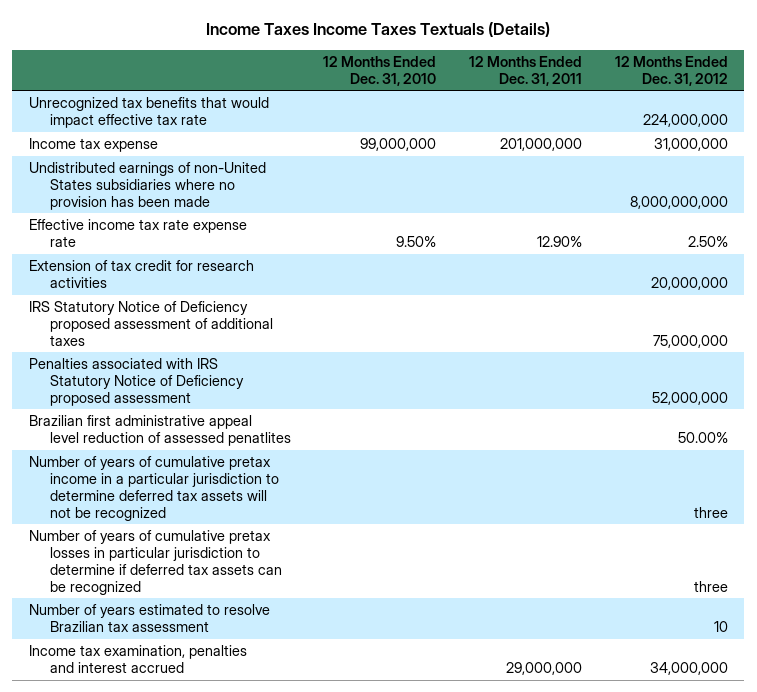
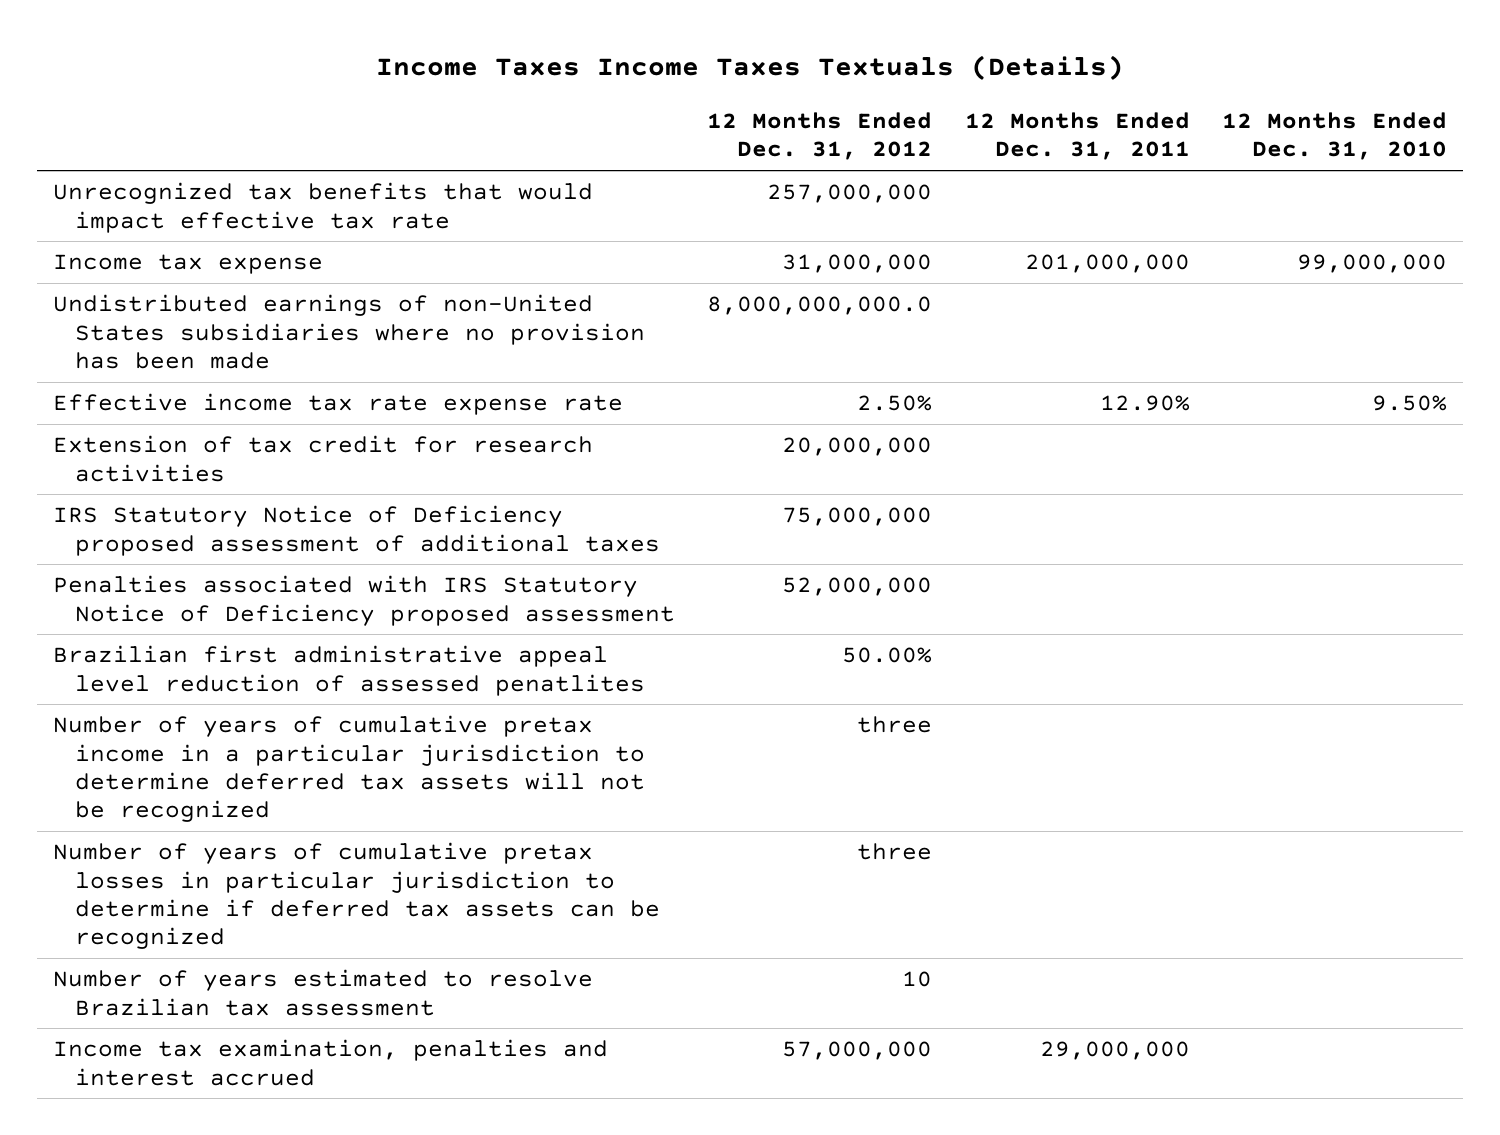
[642,113,728,127] 224,000,000 -> [767,184,933,204] 257,000,000
[629,195,728,209] 8,000,000,000 -> [707,296,933,316] 8,000,000,000.0
[649,661,728,675] 34,000,000 -> [782,1041,933,1061] 57,000,000

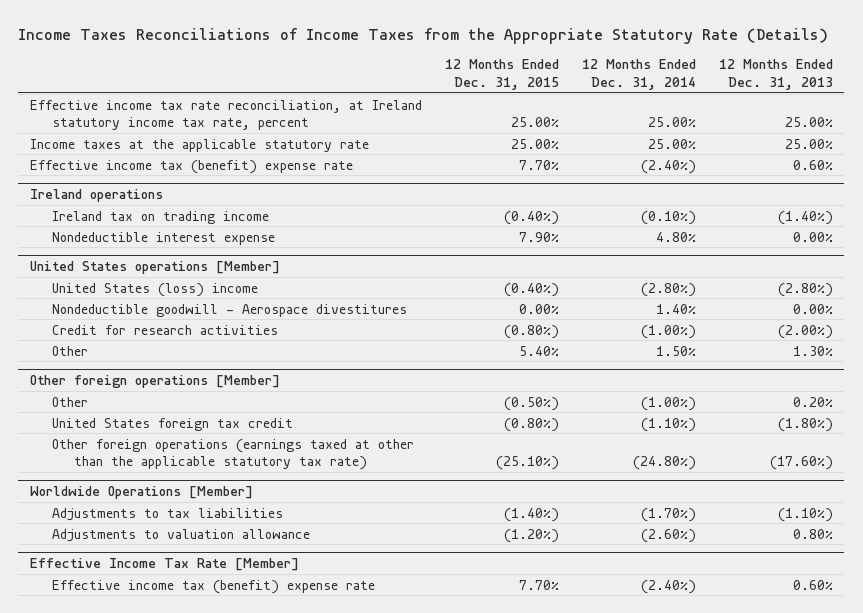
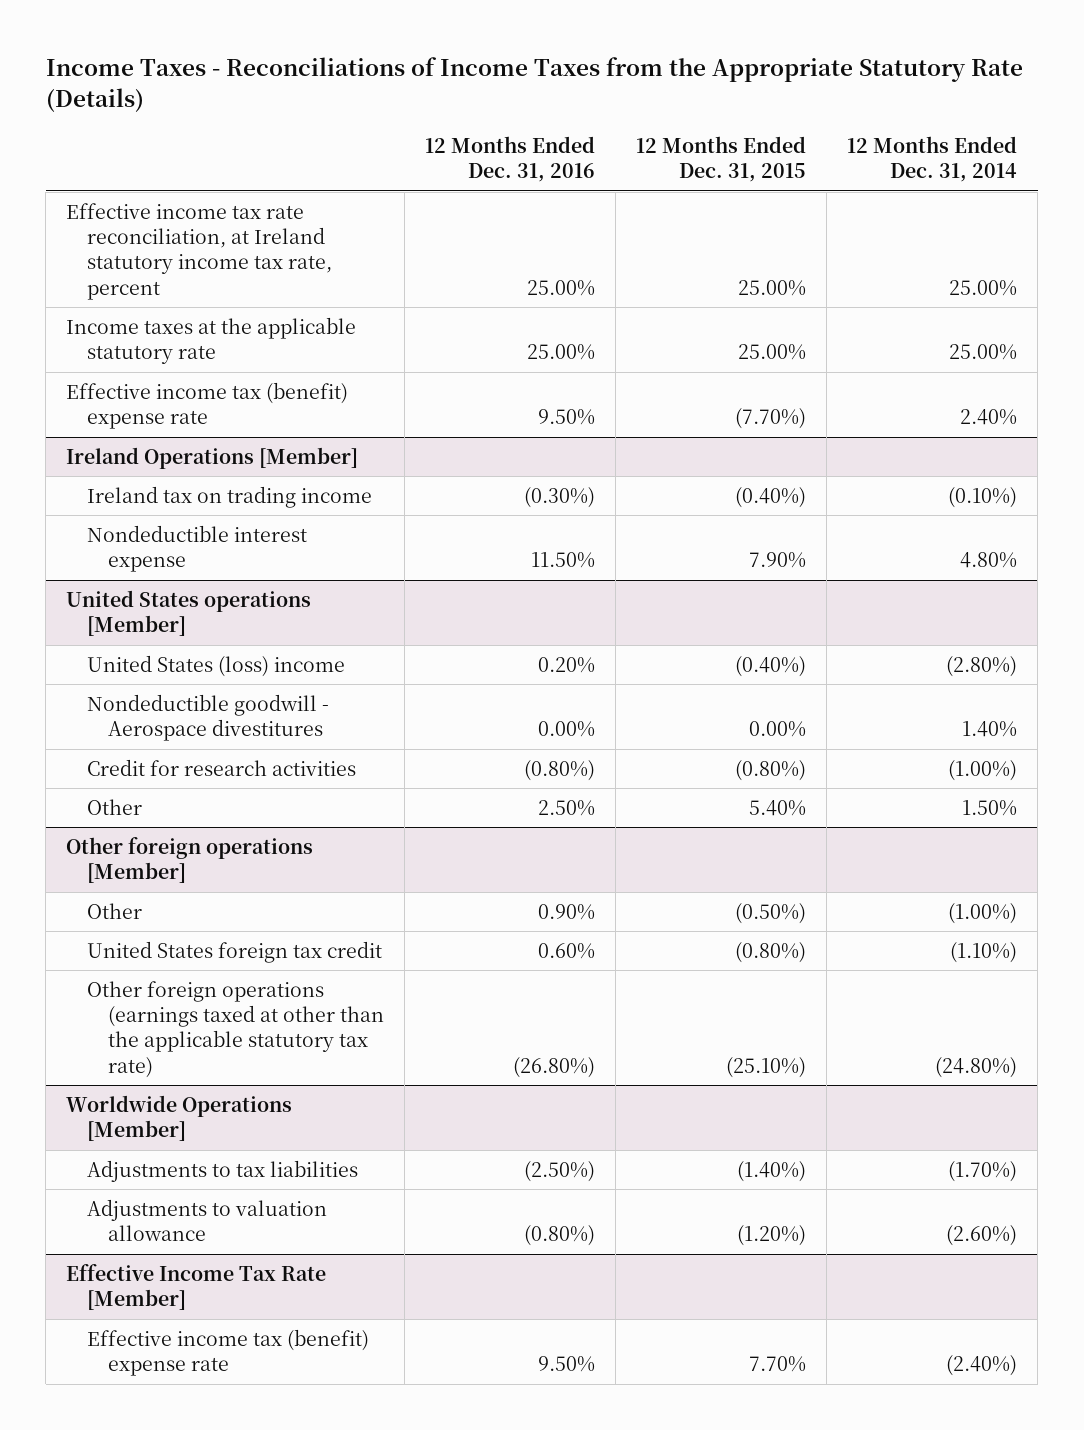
[18,27,829,44] Income Taxes Reconciliations of Income Taxes from the Appropriate Statutory Rate (Details) -> [45,57,1023,112] Income Taxes - Reconciliations of Income Taxes from the Appropriate Statutory Rate (Details)
[718,59,833,90] 12 Months Ended Dec. 31, 2013 -> none
none -> [425,136,596,183] 12 Months Ended Dec. 31, 2016
[518,159,559,170] 7.70% -> [735,408,807,430] (7.70%)
[640,159,696,174] (2.40%) -> [960,409,1018,426] 2.40%
[29,189,163,203] Ireland operations -> [66,446,359,469] Ireland Operations [Member]

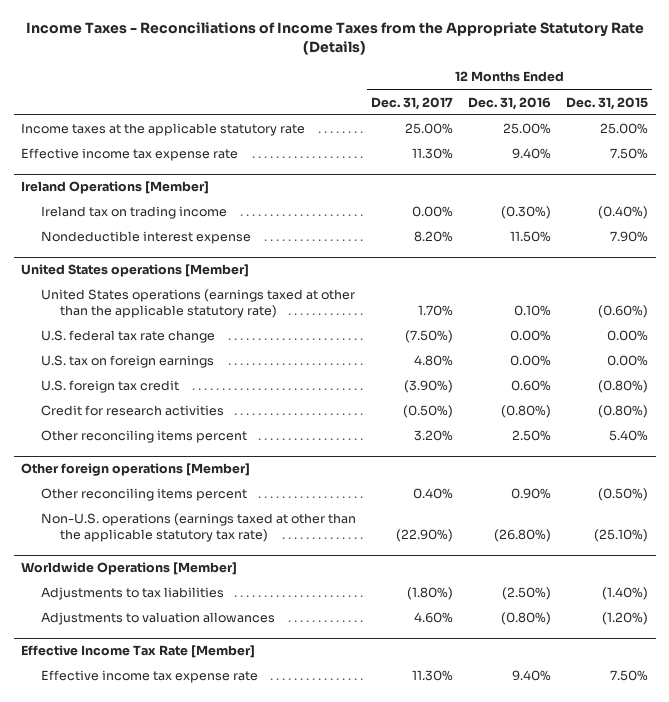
[847,136,1018,183] 12 Months Ended Dec. 31, 2014 -> none
none -> [370,96,453,110] Dec. 31, 2017
[66,202,333,300] Effective income tax rate reconciliation, at Ireland statutory income tax rate, percent -> none
[66,381,349,430] Effective income tax (benefit) expense rate -> [21,148,239,162] Effective income tax expense rate
[538,409,596,426] 9.50% -> [512,148,552,160] 9.40%
[735,408,807,430] (7.70%) -> [610,148,649,160] 7.50%
[87,654,346,677] United States (loss) income -> none
[87,693,330,742] Nondeductible goodwill - Aerospace divestitures -> none
none -> [40,289,355,319] United States operations (earnings taxed at other than the applicable statutory rate)
none -> [40,330,215,344] U.S. federal tax rate change
none -> [40,355,214,369] U.S. tax on foreign earnings
none -> [40,380,179,394] U.S. foreign tax credit
[87,798,143,815] Other -> [40,430,247,444] Other reconciling items percent
[87,902,143,919] Other -> none
[87,940,383,963] United States foreign tax credit -> none
none -> [40,488,247,502] Other reconciling items percent
[87,980,385,1078] Other foreign operations (earnings taxed at other than the applicable statutory tax rate) -> [40,513,356,543] Non-U.S. operations (earnings taxed at other than the applicable statutory tax rate)
[87,1198,328,1242] Adjustments to valuation allowance -> [40,612,275,626] Adjustments to valuation allowances
[87,1328,370,1377] Effective income tax (benefit) expense rate -> [40,670,258,684] Effective income tax expense rate
[538,1356,596,1373] 9.50% -> [512,670,552,682] 9.40%
[749,1356,807,1373] 7.70% -> [610,670,649,682] 7.50%

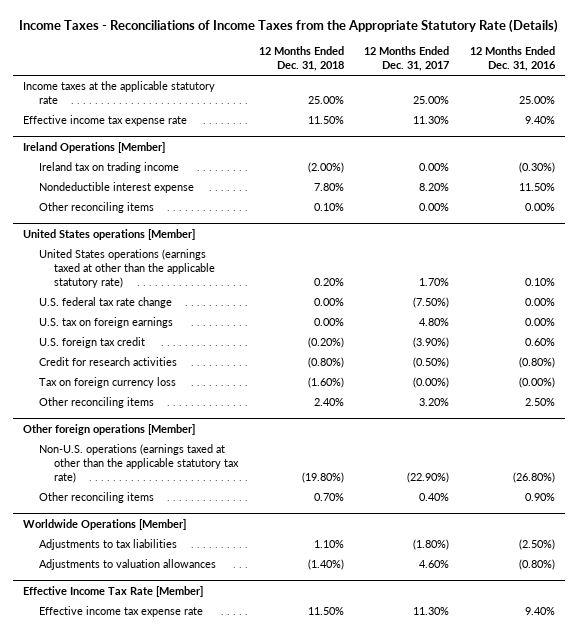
[566,96,649,110] Dec. 31, 2015 -> none
none -> [258,46,344,72] 12 Months Ended Dec. 31, 2018
none -> [38,202,154,214] Other reconciling items
none -> [38,377,176,389] Tax on foreign currency loss
[40,430,247,444] Other reconciling items percent -> [38,397,154,409] Other reconciling items
[40,488,247,502] Other reconciling items percent -> none
none -> [38,492,154,504] Other reconciling items

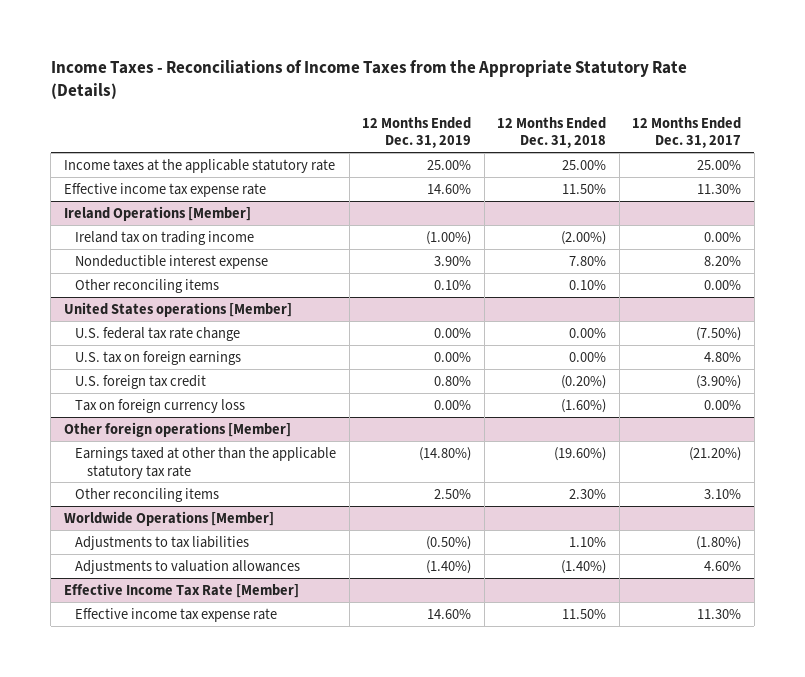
[469,46,556,72] 12 Months Ended Dec. 31, 2016 -> none
none -> [362,116,472,149] 12 Months Ended Dec. 31, 2019
[38,249,216,288] United States operations (earnings taxed at other than the applicable statutory rate) -> none
[38,357,177,367] Credit for research activities -> none
[38,397,154,409] Other reconciling items -> none
[413,377,450,389] (0.00%) -> [704,399,742,410] 0.00%
[38,444,240,483] Non-U.S. operations (earnings taxed at other than the applicable statutory tax rate) -> [75,446,337,479] Earnings taxed at other than the applicable statutory tax rate
[301,471,344,483] (19.80%) -> [554,446,607,461] (19.60%)
[407,471,450,483] (22.90%) -> [689,446,742,461] (21.20%)
[313,493,344,502] 0.70% -> [569,488,607,499] 2.30%
[419,493,450,502] 0.40% -> [704,488,742,499] 3.10%

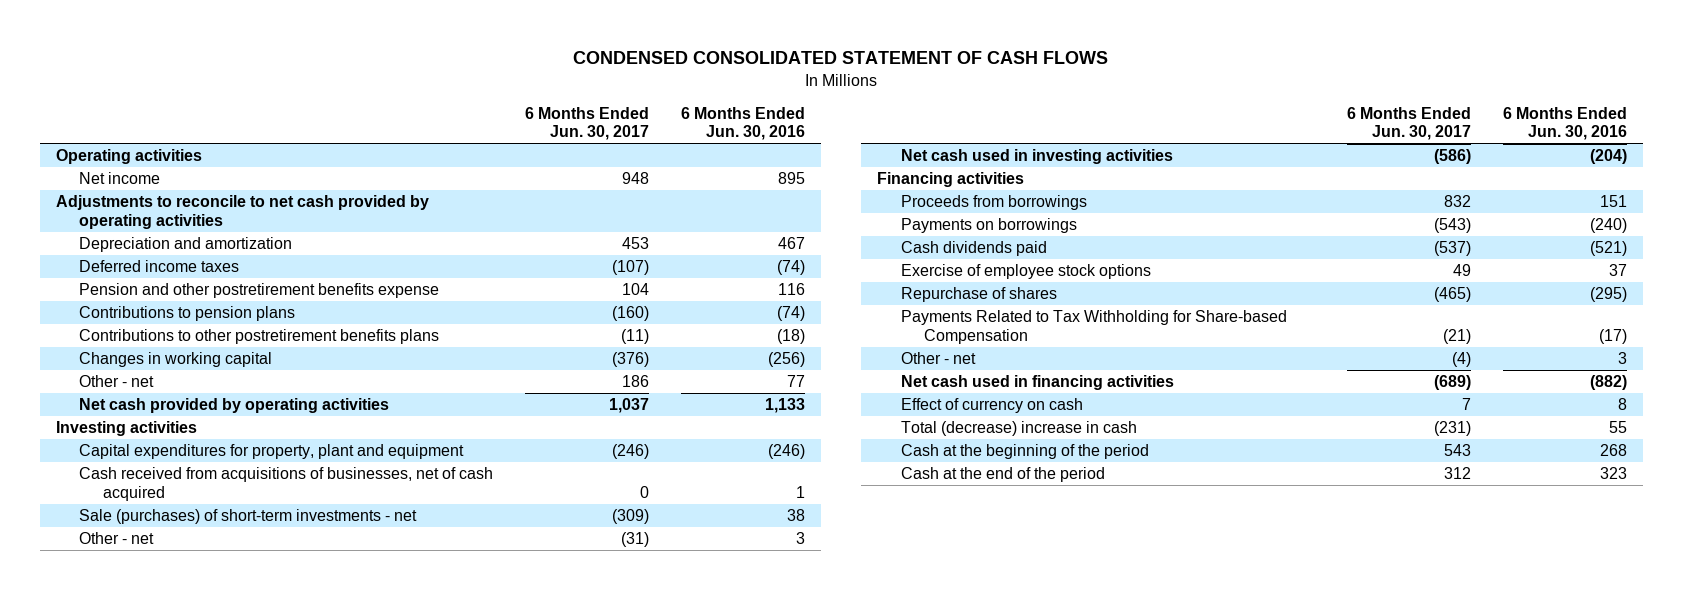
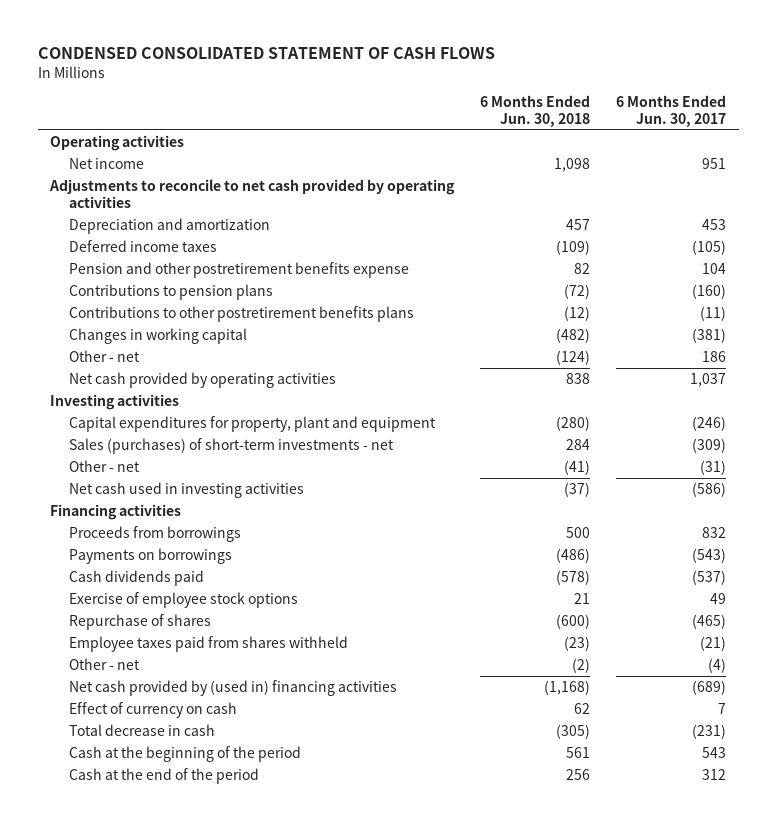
[681,106,806,141] 6 Months Ended Jun. 30, 2016 -> none
none -> [480,95,591,127] 6 Months Ended Jun. 30, 2018
[622,172,650,185] 948 -> [701,158,726,170] 951
[612,260,650,276] (107) -> [691,240,726,256] (105)
[612,352,650,368] (376) -> [691,328,726,344] (381)
[79,467,494,501] Cash received from acquisitions of businesses, net of cash acquired -> none
[79,509,418,525] Sale (purchases) of short-term investments - net -> [69,438,395,455] Sales (purchases) of short-term investments - net
[900,310,1287,344] Payments Related to Tax Withholding for Share-based Compensation -> [69,636,349,653] Employee taxes paid from shares withheld
[900,375,1174,391] Net cash used in financing activities -> [69,680,398,697] Net cash provided by (used in) financing activities
[900,421,1137,437] Total (decrease) increase in cash -> [69,724,216,737] Total decrease in cash

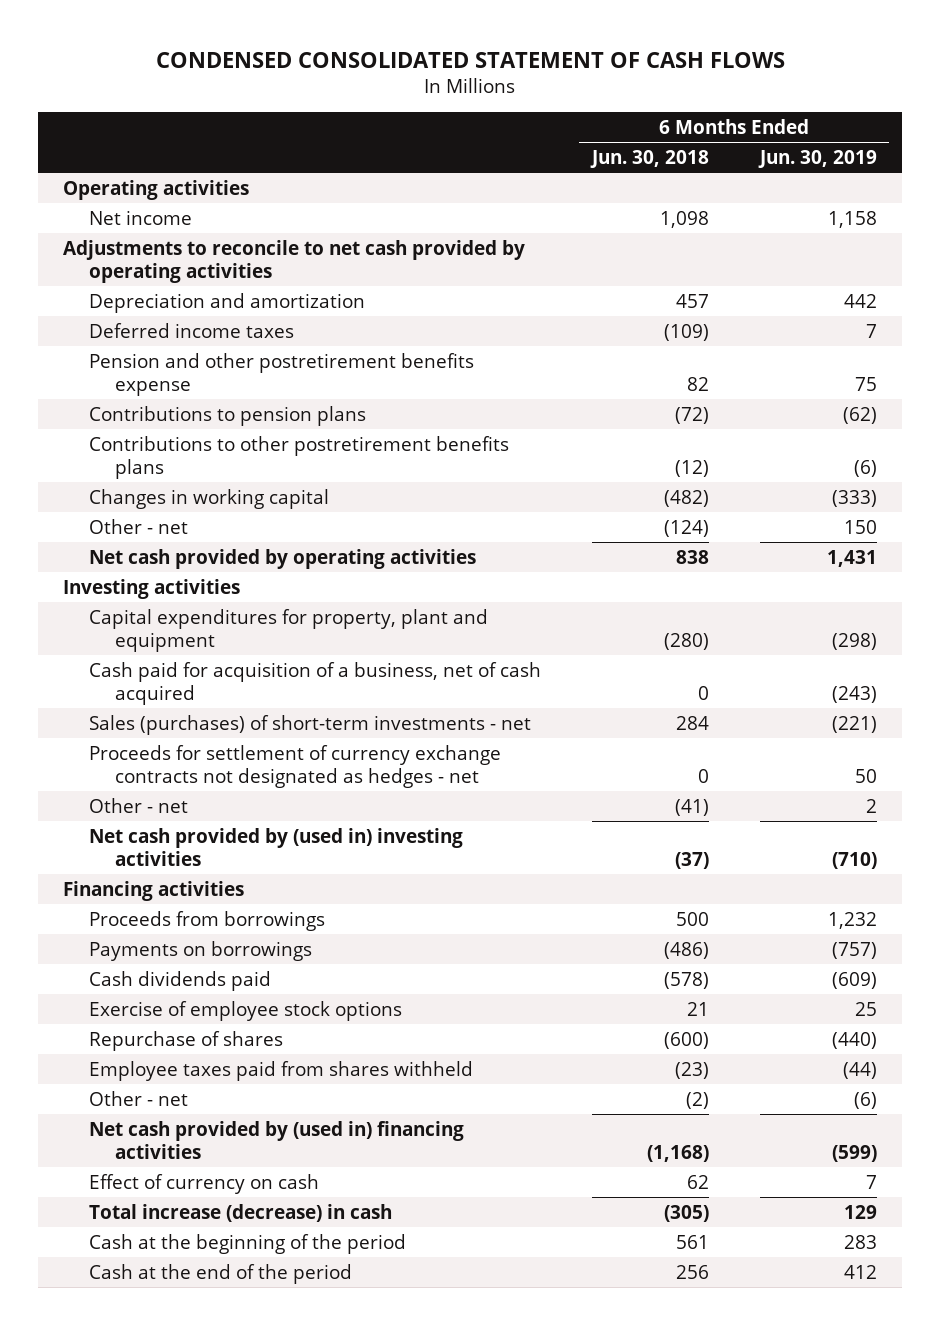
[615,95,726,127] 6 Months Ended Jun. 30, 2017 -> none
none -> [757,149,877,168] Jun. 30, 2019
none -> [89,661,542,705] Cash paid for acquisition of a business, net of cash acquired
none -> [89,744,502,788] Proceeds for settlement of currency exchange contracts not designated as hedges - net
[69,482,305,499] Net cash used in investing activities -> [89,827,464,866] Net cash provided by (used in) investing activities
[69,724,216,737] Total decrease in cash -> [89,1203,393,1222] Total increase (decrease) in cash

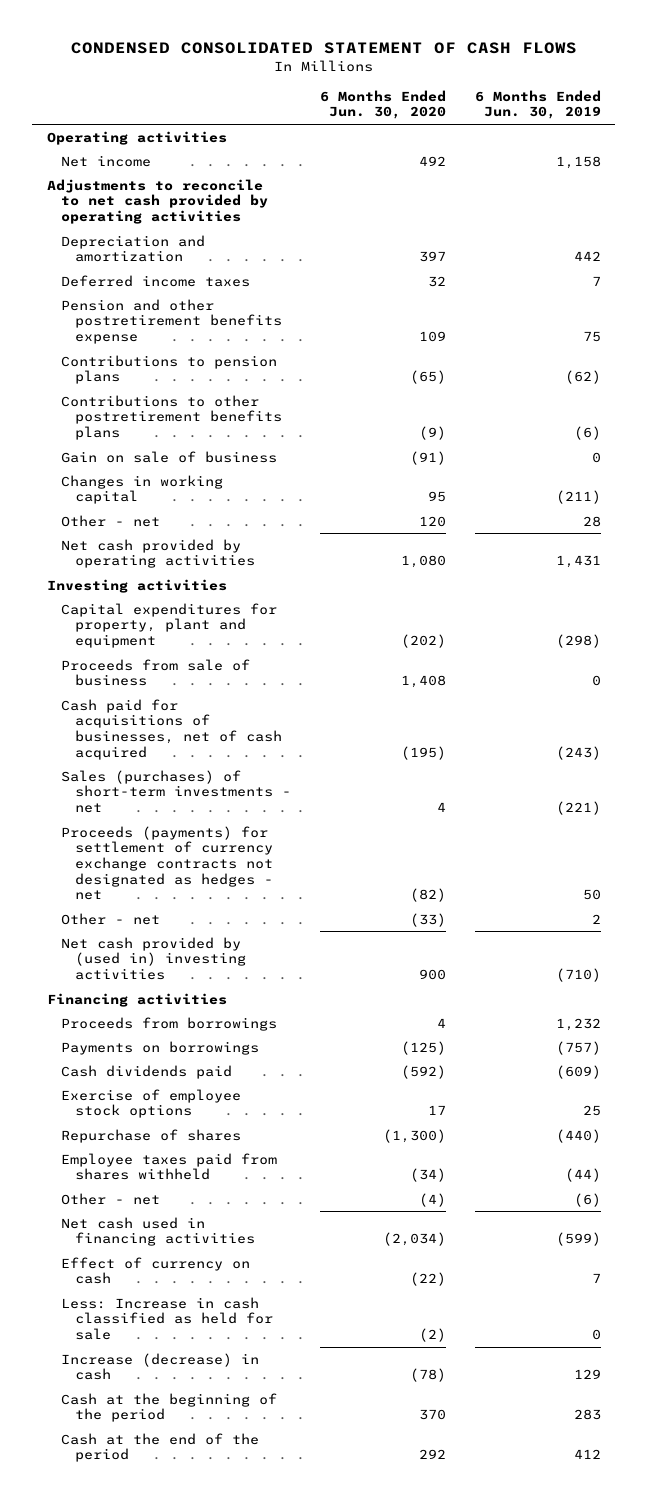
[590,149,710,168] Jun. 30, 2018 -> none
none -> [319,89,446,120] 6 Months Ended Jun. 30, 2020
none -> [60,450,277,463] Gain on sale of business
[831,489,877,507] (333) -> [555,490,601,505] (211)
[843,519,877,534] 150 -> [582,515,601,527] 28
none -> [60,658,250,687] Proceeds from sale of business
[89,661,542,705] Cash paid for acquisition of a business, net of cash acquired -> [60,698,282,760] Cash paid for acquisitions of businesses, net of cash acquired
[89,744,502,788] Proceeds for settlement of currency exchange contracts not designated as hedges - net -> [60,825,273,901] Proceeds (payments) for settlement of currency exchange contracts not designated as hedges - net
[89,1120,465,1159] Net cash provided by (used in) financing activities -> [60,1216,255,1247] Net cash used in financing activities
none -> [60,1296,273,1341] Less: Increase in cash classified as held for sale
[89,1203,393,1222] Total increase (decrease) in cash -> [60,1352,259,1381] Increase (decrease) in cash

